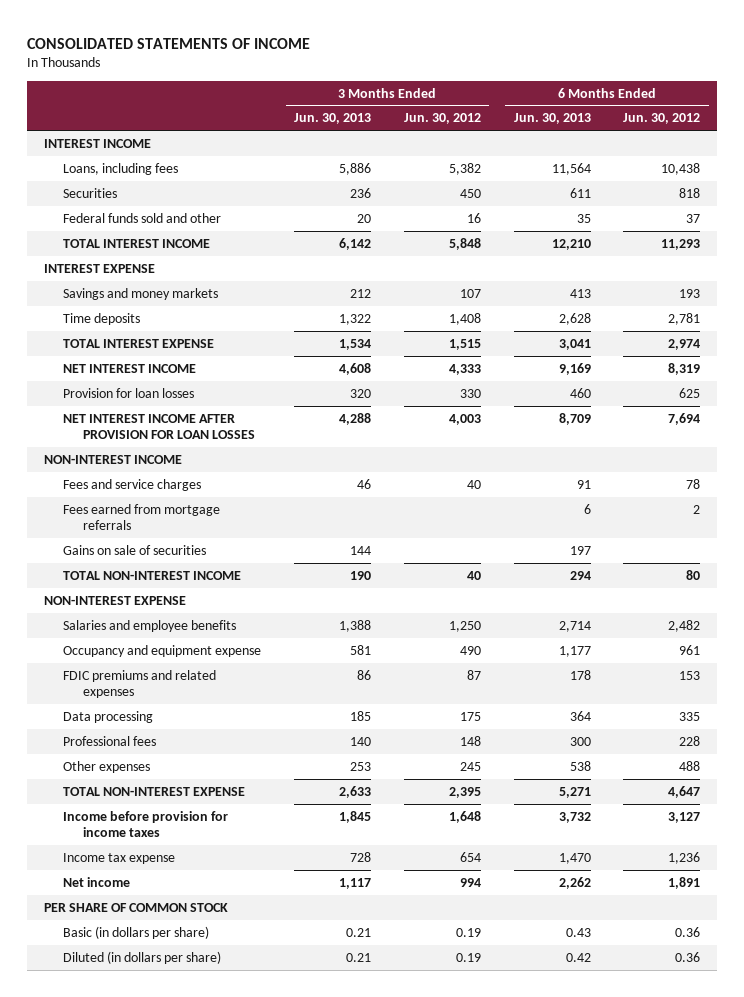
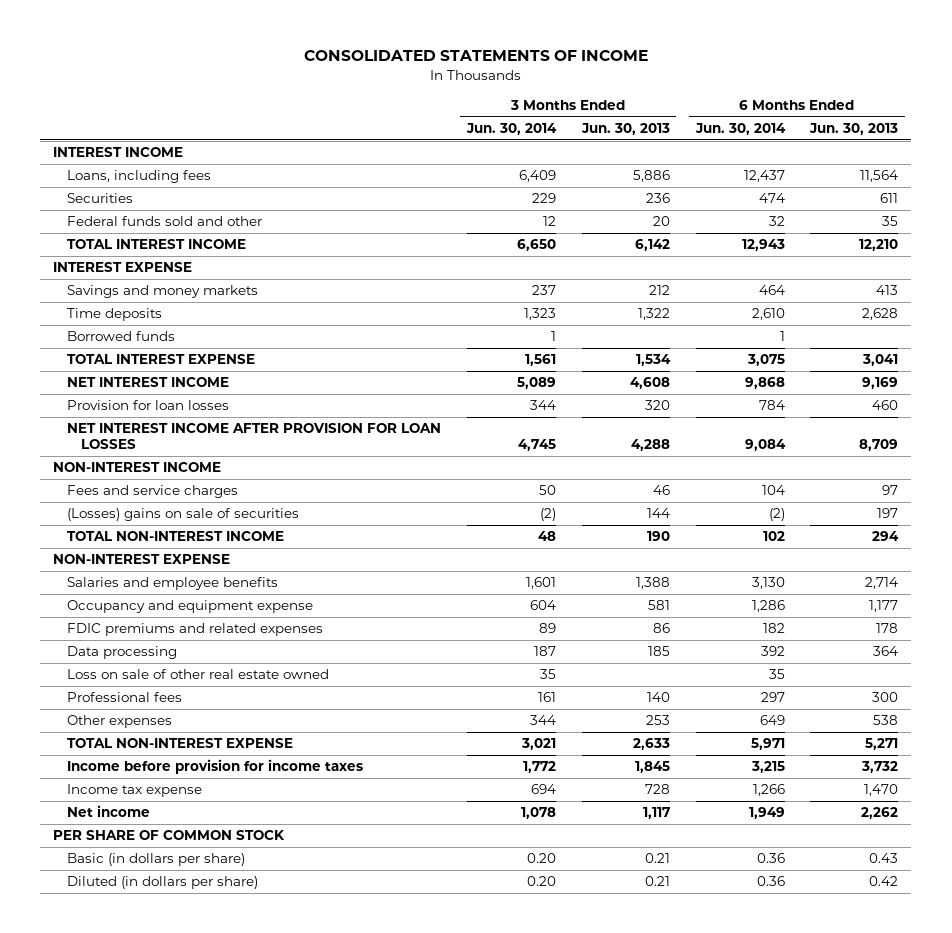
[403,113,481,125] Jun. 30, 2012 -> none
[623,113,701,125] Jun. 30, 2012 -> none
none -> [465,123,557,136] Jun. 30, 2014
none -> [694,123,786,136] Jun. 30, 2014
none -> [67,331,176,342] Borrowed funds
[63,503,221,531] Fees earned from mortgage referrals -> none
[576,479,591,489] 91 -> [882,485,899,496] 97
[63,544,207,555] Gains on sale of securities -> [67,508,300,522] (Losses) gains on sale of securities
none -> [67,669,330,680] Loss on sale of other real estate owned

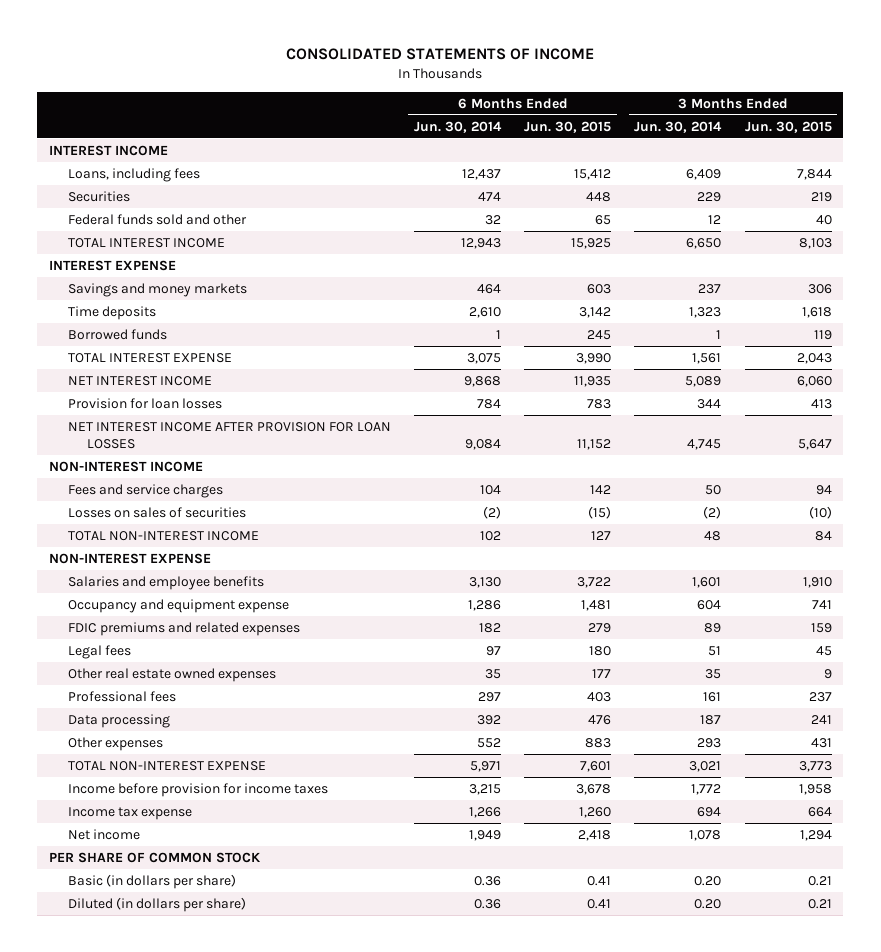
[580,123,670,136] Jun. 30, 2013 -> none
[809,123,899,136] Jun. 30, 2013 -> none
none -> [524,120,612,133] Jun. 30, 2015
none -> [744,120,832,133] Jun. 30, 2015
[67,508,300,522] (Losses) gains on sale of securities -> [67,506,246,518] Losses on sales of securities
none -> [67,644,131,659] Legal fees
[67,669,330,680] Loss on sale of other real estate owned -> [67,667,276,682] Other real estate owned expenses
[67,646,178,660] Data processing -> [67,713,170,728] Data processing
[529,715,556,726] 344 -> [697,737,722,748] 293
[759,715,785,726] 649 -> [476,737,501,748] 552

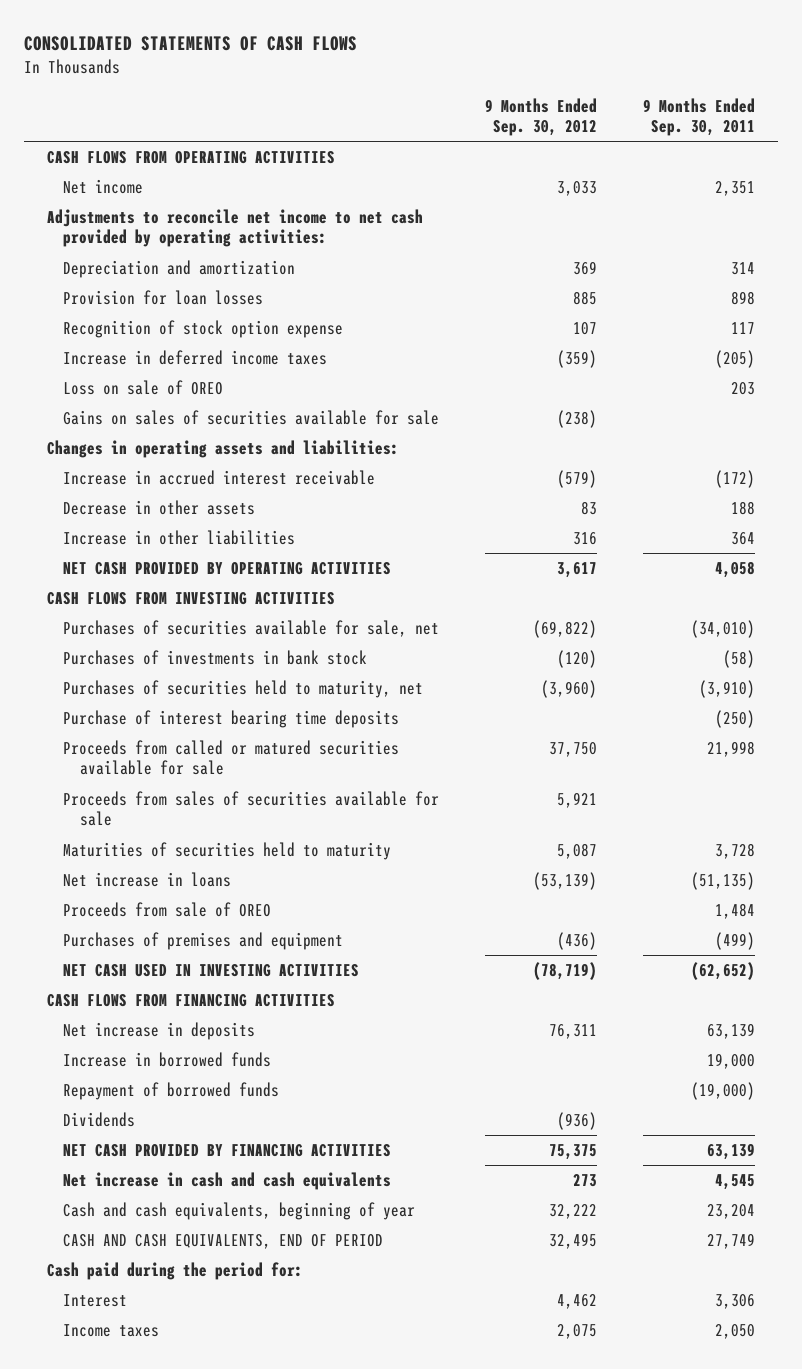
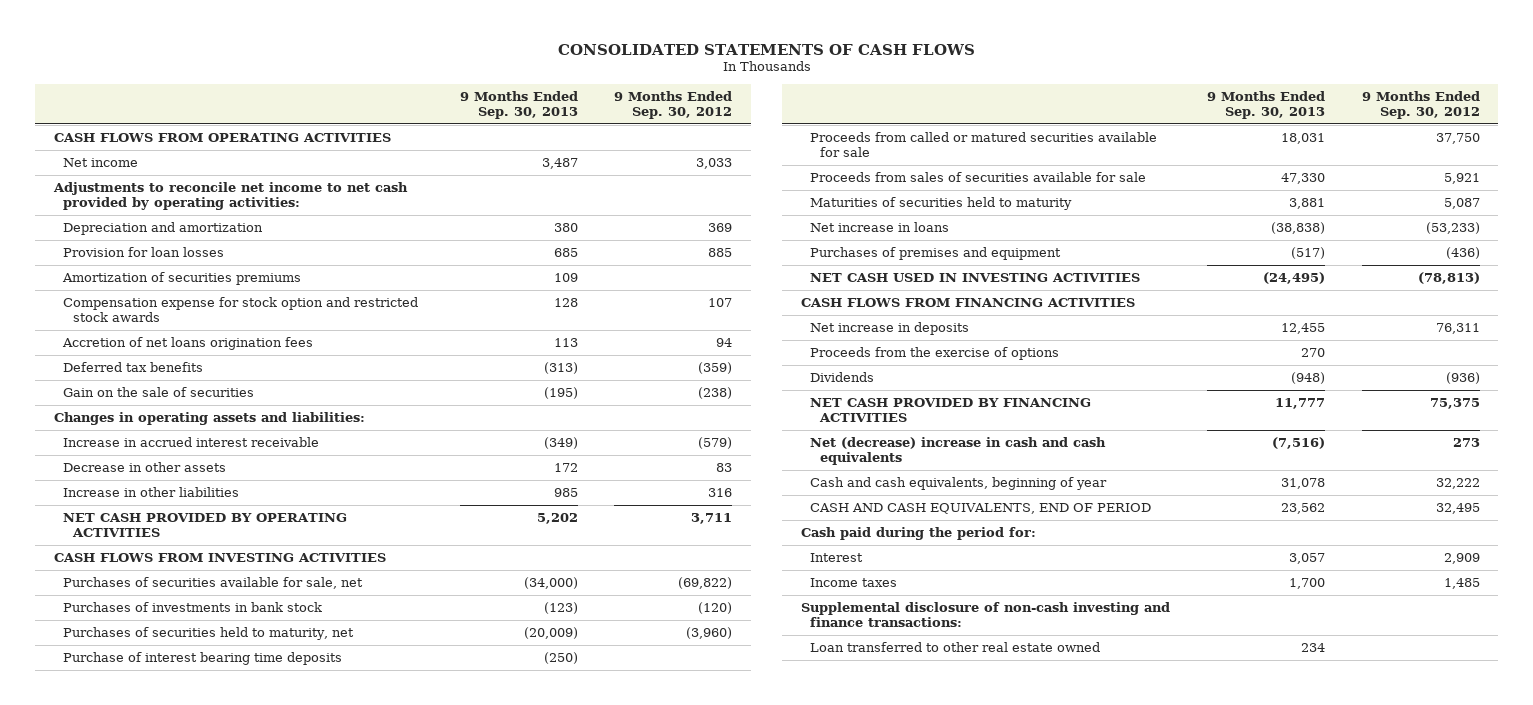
[642,97,755,136] 9 Months Ended Sep. 30, 2011 -> none
none -> [459,90,578,119] 9 Months Ended Sep. 30, 2013
[63,320,344,339] Recognition of stock option expense -> none
[63,380,224,396] Loss on sale of OREO -> none
none -> [62,271,302,285] Amortization of securities premiums
none -> [63,296,419,322] Compensation expense for stock option and restricted stock awards
none -> [62,336,314,350] Accretion of net loans origination fees
[63,350,328,366] Increase in deferred income taxes -> [63,361,204,372] Deferred tax benefits
[63,410,440,426] Gains on sales of securities available for sale -> [63,386,255,397] Gain on the sale of securities
[557,562,598,579] 3,617 -> [691,512,733,524] 3,711
[63,902,272,918] Proceeds from sale of OREO -> none
[533,872,598,891] (53,139) -> [1425,221,1480,234] (53,233)
[533,962,598,981] (78,719) -> [1417,271,1480,284] (78,813)
[63,1052,272,1068] Increase in borrowed funds -> none
[63,1082,280,1101] Repayment of borrowed funds -> none
none -> [810,346,1060,360] Proceeds from the exercise of options
[63,1172,392,1191] Net increase in cash and cash equivalents -> [810,436,1107,465] Net (decrease) increase in cash and cash equivalents
[557,1294,598,1310] 4,462 -> [1443,552,1480,564] 2,909
[557,1324,598,1340] 2,075 -> [1443,577,1480,589] 1,485
none -> [800,601,1170,627] Supplemental disclosure of non-cash investing and finance transactions:
none -> [810,641,1101,652] Loan transferred to other real estate owned

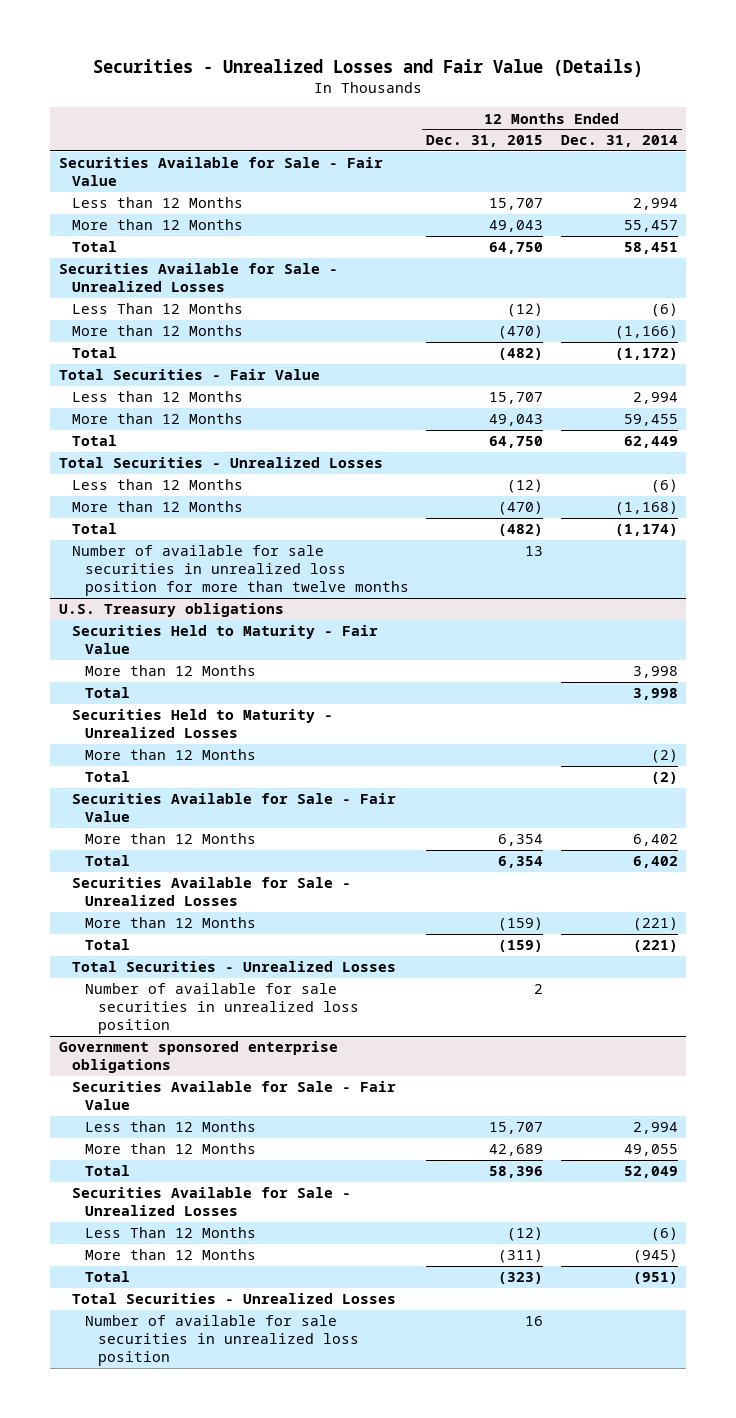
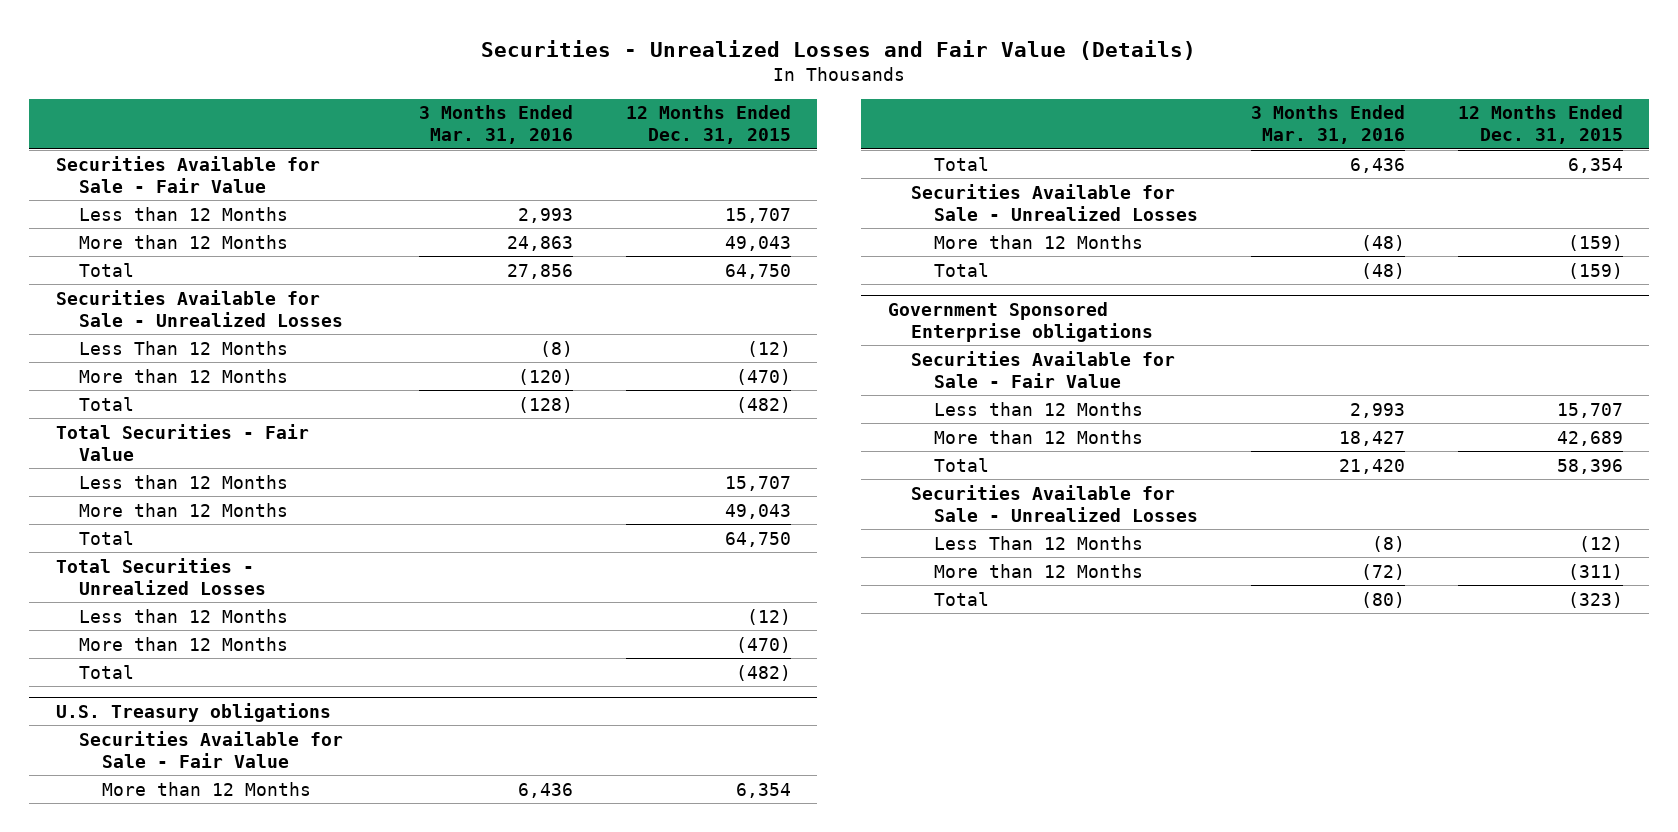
[560,135,678,148] Dec. 31, 2014 -> none
none -> [418,105,573,145] 3 Months Ended Mar. 31, 2016
[71,545,409,597] Number of available for sale securities in unrealized loss position for more than twelve months -> none
[71,625,378,655] Securities Held to Maturity - Fair Value -> none
[84,665,256,677] More than 12 Months -> none
[84,687,130,699] Total -> none
[71,709,333,739] Securities Held to Maturity - Unrealized Losses -> none
[84,749,256,761] More than 12 Months -> none
[84,771,130,783] Total -> none
[71,961,396,973] Total Securities - Unrealized Losses -> none
[84,983,359,1035] Number of available for sale securities in unrealized loss position -> none
[58,1041,338,1074] Government sponsored enterprise obligations -> [887,301,1153,342] Government Sponsored Enterprise obligations
[71,1293,396,1305] Total Securities - Unrealized Losses -> none
[84,1315,359,1367] Number of available for sale securities in unrealized loss position -> none

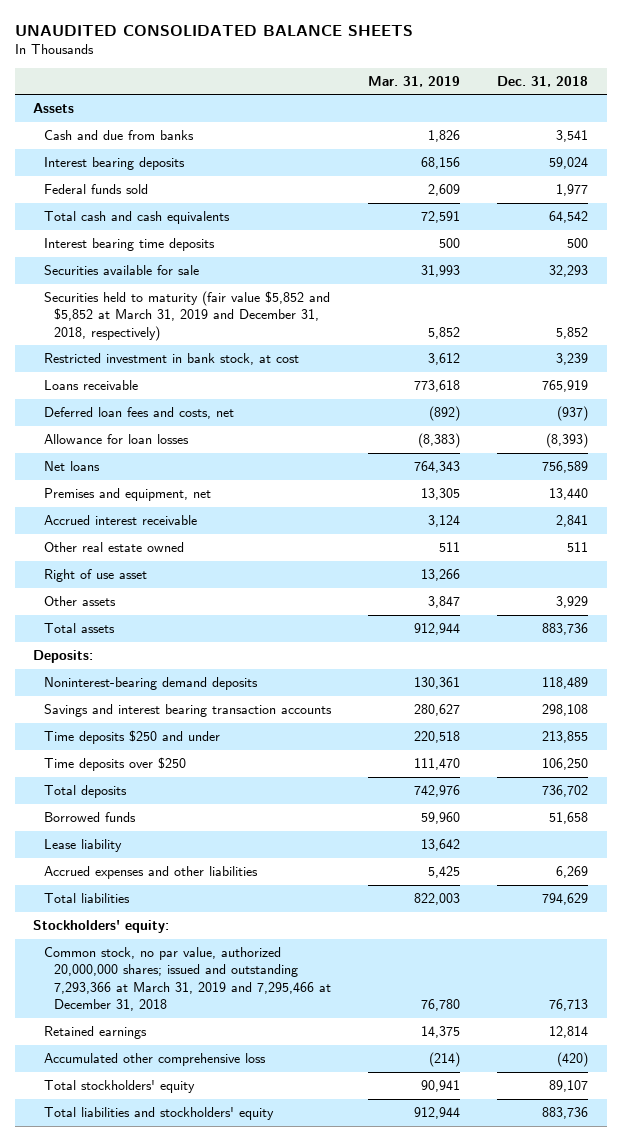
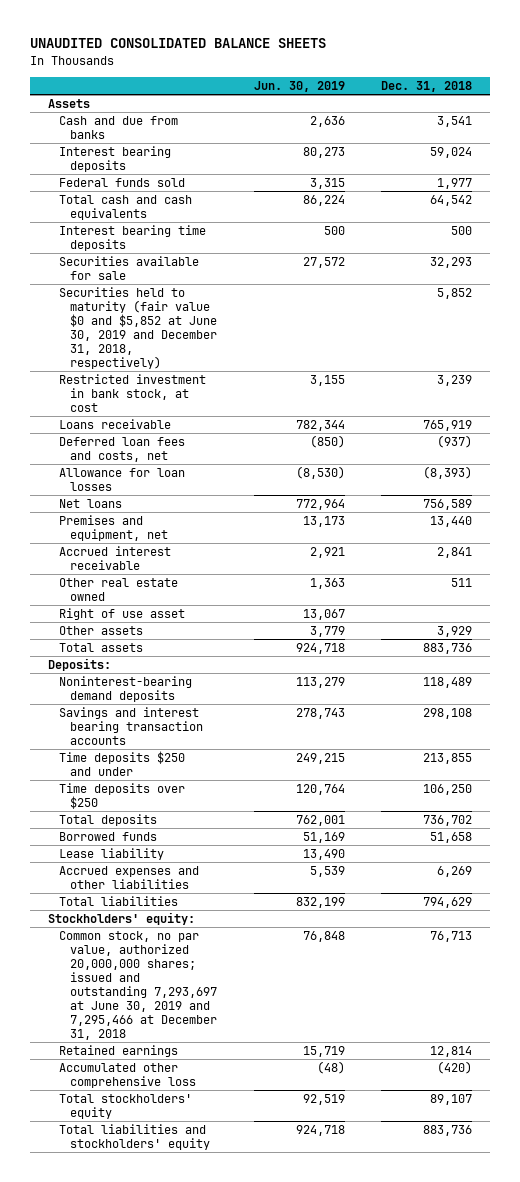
[368,75,461,87] Mar. 31, 2019 -> none
none -> [253,80,345,92] Jun. 30, 2019
[43,291,330,341] Securities held to maturity (fair value $5,852 and $5,852 at March 31, 2019 and December 31, 2018, respectively) -> [59,287,218,369] Securities held to maturity (fair value $0 and $5,852 at June 30, 2019 and December 31, 2018, respectively)
[43,947,332,1012] Common stock, no par value, authorized 20,000,000 shares; issued and outstanding 7,293,366 at March 31, 2019 and 7,295,466 at December 31, 2018 -> [59,931,218,1040] Common stock, no par value, authorized 20,000,000 shares; issued and outstanding 7,293,697 at June 30, 2019 and 7,295,466 at December 31, 2018

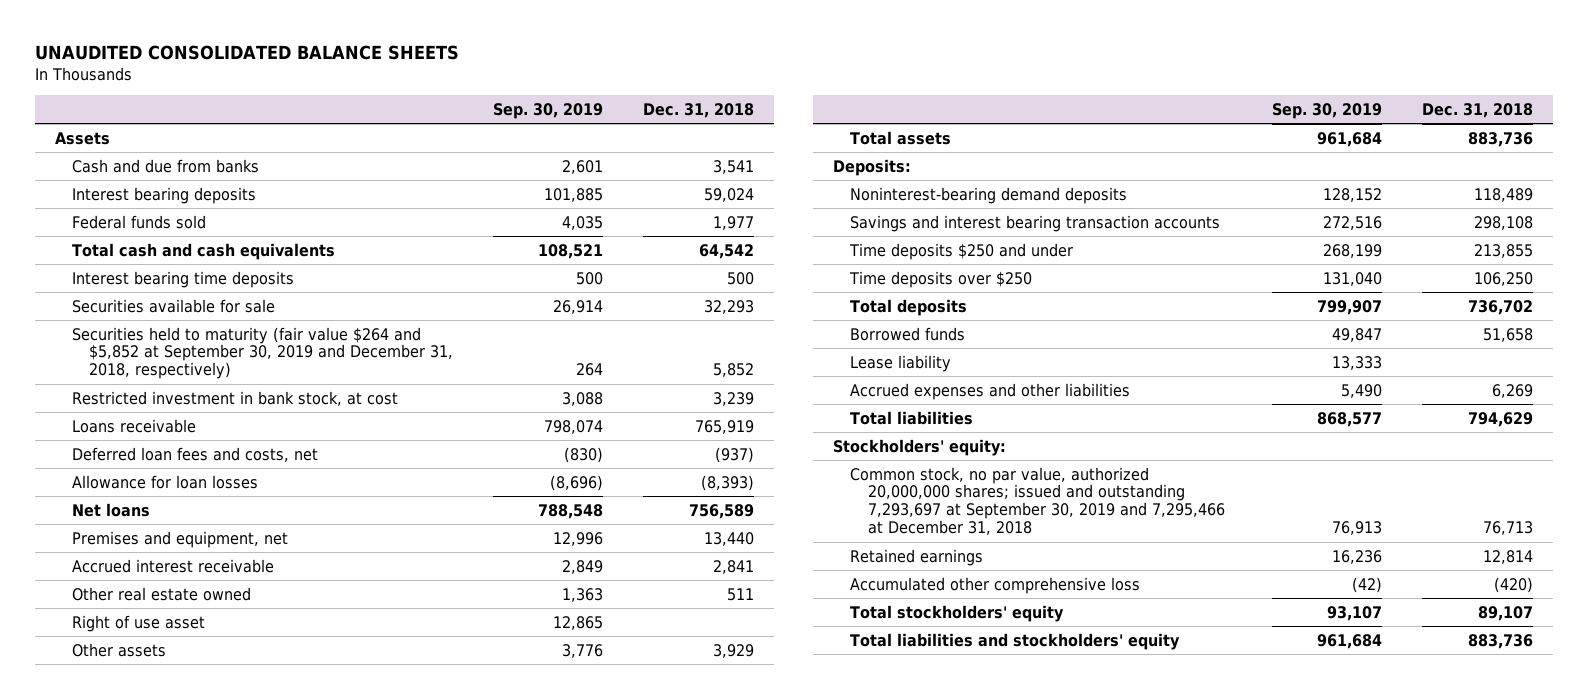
[253,80,345,92] Jun. 30, 2019 -> none
none -> [493,102,604,119] Sep. 30, 2019
[59,287,218,369] Securities held to maturity (fair value $0 and $5,852 at June 30, 2019 and December 31, 2018, respectively) -> [72,326,454,380] Securities held to maturity (fair value $264 and $5,852 at September 30, 2019 and December 31, 2018, respectively)
[59,931,218,1040] Common stock, no par value, authorized 20,000,000 shares; issued and outstanding 7,293,697 at June 30, 2019 and 7,295,466 at December 31, 2018 -> [850,466,1225,536] Common stock, no par value, authorized 20,000,000 shares; issued and outstanding 7,293,697 at September 30, 2019 and 7,295,466 at December 31, 2018

